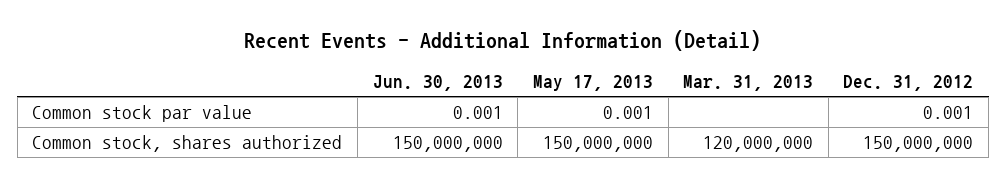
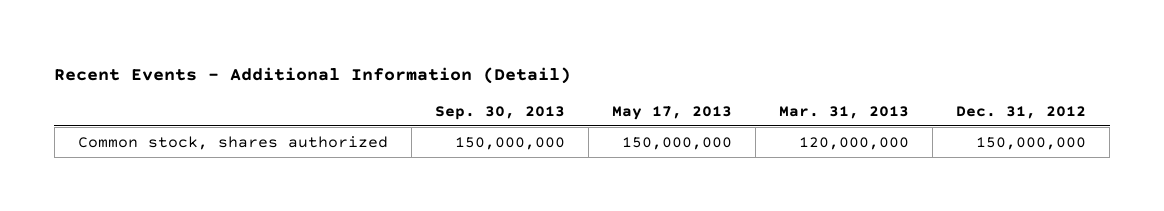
[372,75,503,92] Jun. 30, 2013 -> none
none -> [435,105,566,120] Sep. 30, 2013
[32,105,253,123] Common stock par value -> none

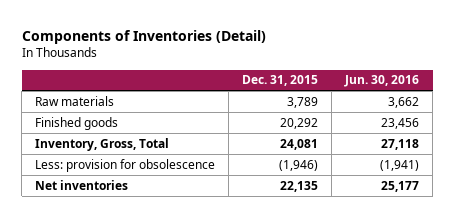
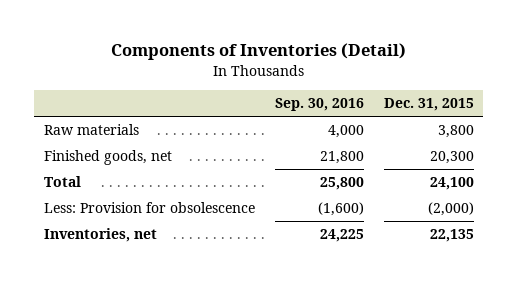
[344,75,420,88] Jun. 30, 2016 -> none
none -> [274,98,364,112] Sep. 30, 2016
[287,96,319,108] 3,789 -> [437,125,474,139] 3,800
[35,116,119,130] Finished goods -> [44,150,173,166] Finished goods, net
[280,117,319,129] 20,292 -> [429,151,474,165] 20,300
[35,137,170,151] Inventory, Gross, Total -> [44,176,82,188] Total
[280,138,319,150] 24,081 -> [429,177,474,191] 24,100
[35,158,216,172] Less: provision for obsolescence -> [44,202,256,214] Less: Provision for obsolescence
[279,159,319,171] (1,946) -> [427,202,474,217] (2,000)
[35,179,129,190] Net inventories -> [44,228,158,243] Inventories, net

